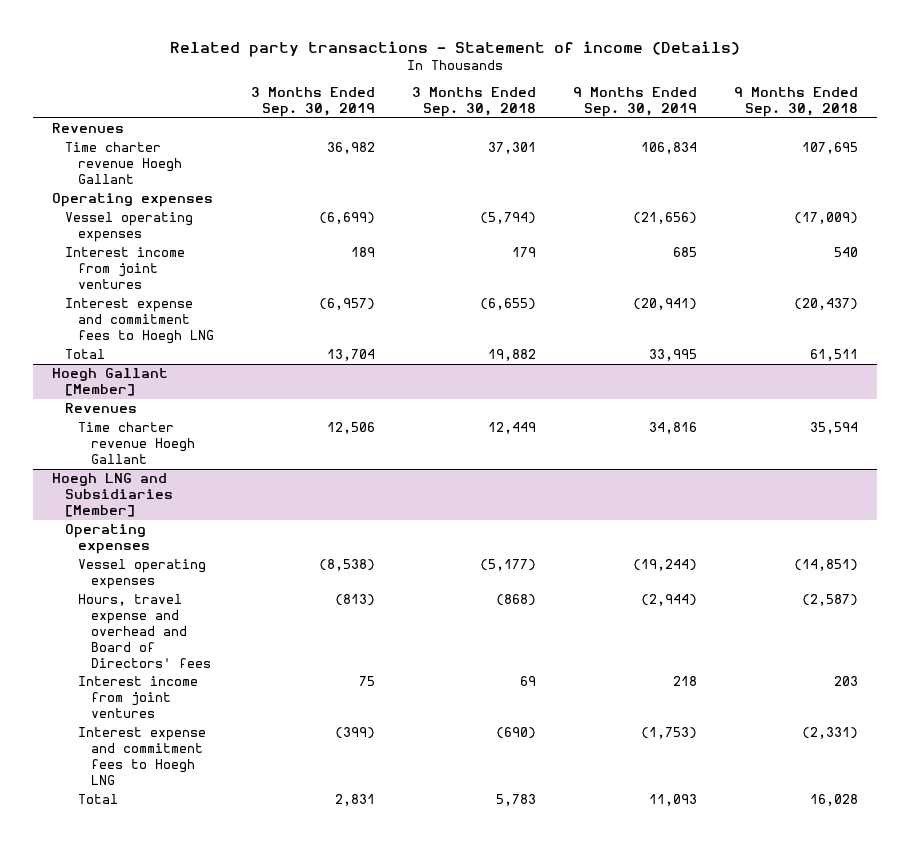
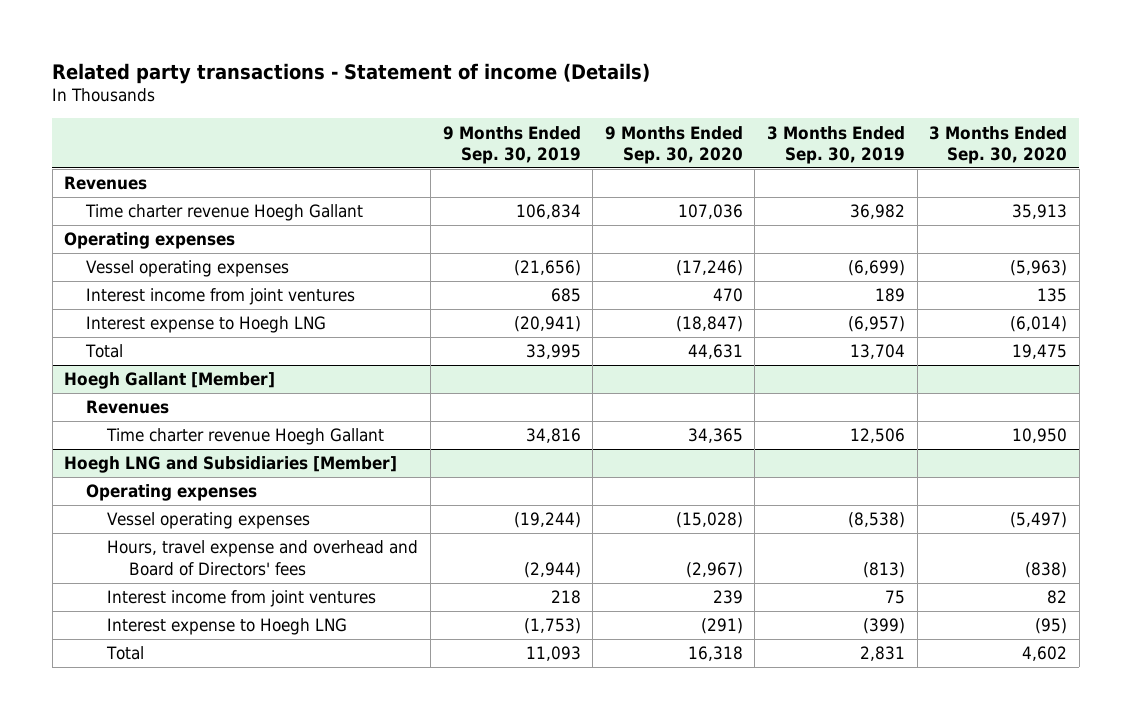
[412,87,537,118] 3 Months Ended Sep. 30, 2018 -> none
[734,87,859,118] 9 Months Ended Sep. 30, 2018 -> none
none -> [604,125,743,165] 9 Months Ended Sep. 30, 2020
none -> [929,125,1068,165] 3 Months Ended Sep. 30, 2020
[64,298,214,345] Interest expense and commitment fees to Hoegh LNG -> [85,316,326,334] Interest expense to Hoegh LNG
[77,727,206,785] Interest expense and commitment fees to Hoegh LNG -> [107,618,348,636] Interest expense to Hoegh LNG

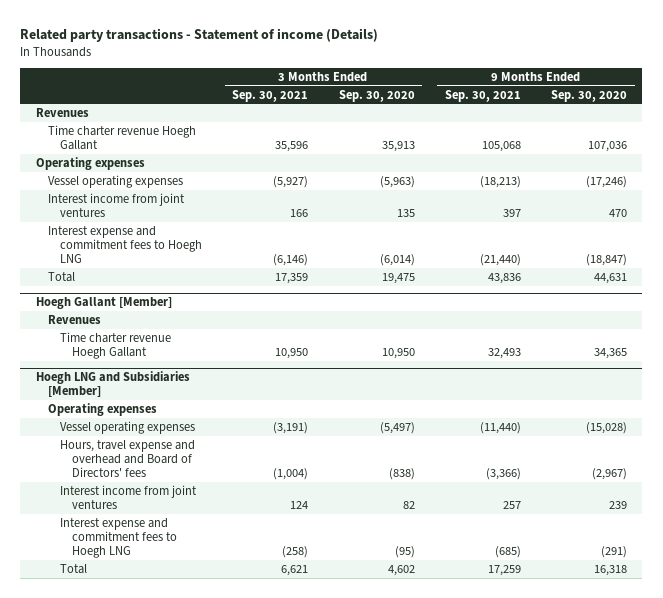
[442,125,581,165] 9 Months Ended Sep. 30, 2019 -> none
[767,125,906,165] 3 Months Ended Sep. 30, 2019 -> none
none -> [232,89,309,102] Sep. 30, 2021
none -> [444,89,521,102] Sep. 30, 2021
[85,316,326,334] Interest expense to Hoegh LNG -> [47,225,202,264] Interest expense and commitment fees to Hoegh LNG
[107,618,348,636] Interest expense to Hoegh LNG -> [59,517,178,559] Interest expense and commitment fees to Hoegh LNG

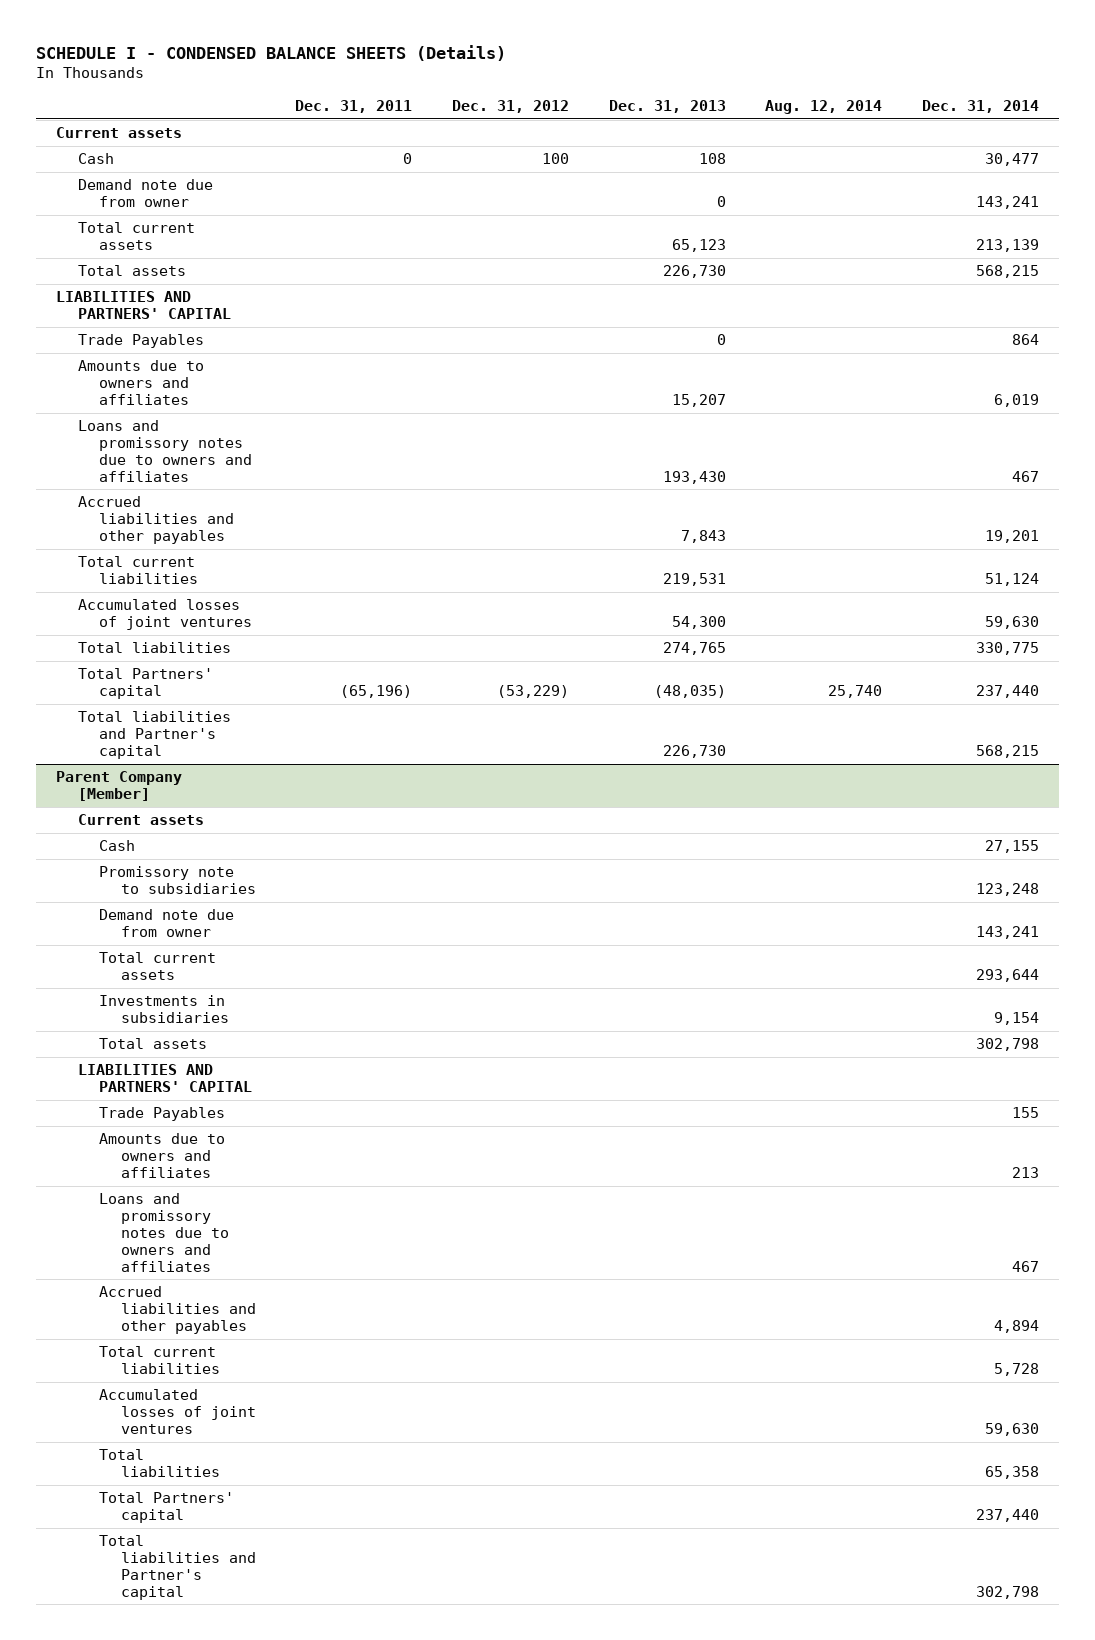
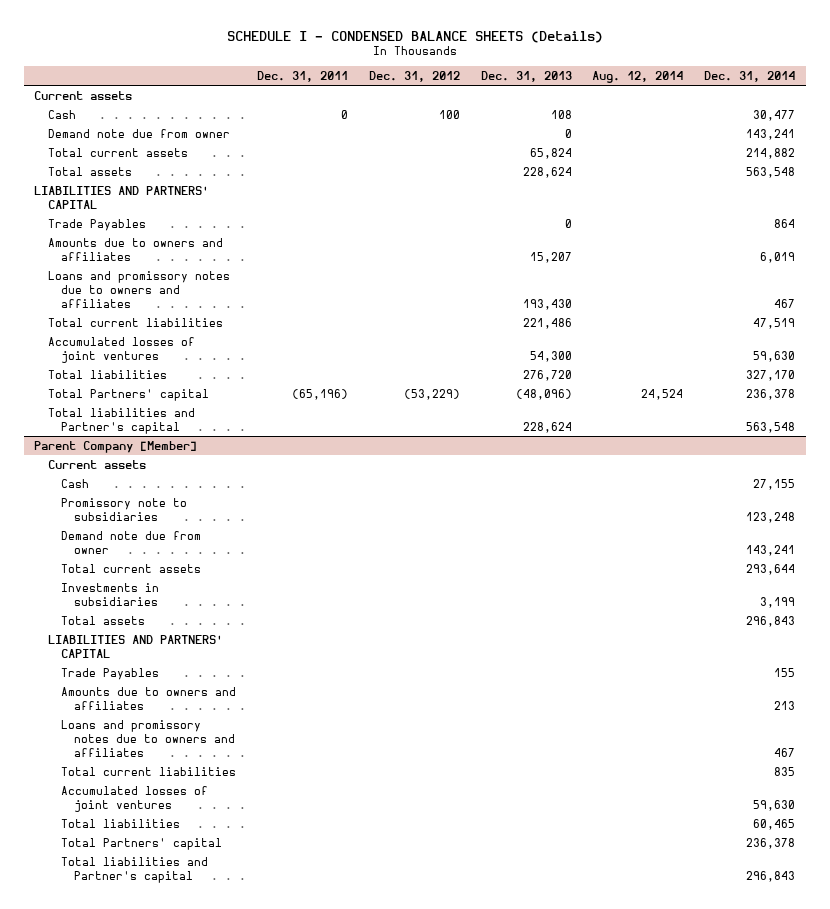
[671,239,726,253] 65,123 -> [529,147,572,159] 65,824
[975,239,1039,253] 213,139 -> [746,147,796,159] 214,882
[662,265,726,279] 226,730 -> [522,166,572,178] 228,624
[975,265,1039,279] 568,215 -> [746,166,796,178] 563,548
[77,496,235,544] Accrued liabilities and other payables -> none
[662,573,726,587] 219,531 -> [522,317,572,329] 221,486
[984,573,1039,587] 51,124 -> [753,317,796,329] 47,519
[662,642,726,656] 274,765 -> [522,369,572,381] 276,720
[975,642,1039,656] 330,775 -> [746,369,796,381] 327,170
[653,685,726,699] (48,035) -> [515,388,572,400] (48,096)
[828,685,883,699] 25,740 -> [641,388,684,400] 24,524
[975,685,1039,699] 237,440 -> [746,388,796,400] 236,378
[662,744,726,758] 226,730 -> [522,421,572,433] 228,624
[975,744,1039,758] 568,215 -> [746,421,796,433] 563,548
[993,1012,1039,1026] 9,154 -> [760,596,796,608] 3,199
[975,1038,1039,1052] 302,798 -> [746,615,796,627] 296,843
[99,1286,256,1334] Accrued liabilities and other payables -> none
[993,1363,1039,1377] 5,728 -> [774,766,796,776] 835
[984,1466,1039,1480] 65,358 -> [753,818,796,830] 60,465
[975,1509,1039,1523] 237,440 -> [746,837,796,849] 236,378
[975,1585,1039,1599] 302,798 -> [746,870,796,882] 296,843

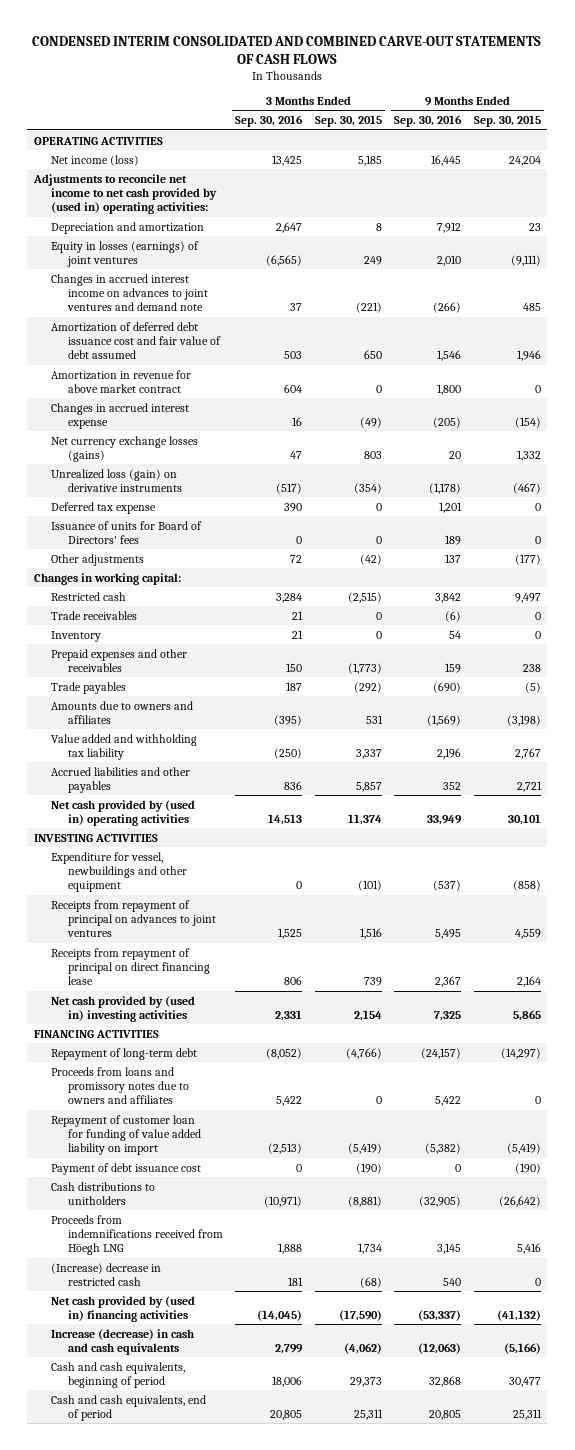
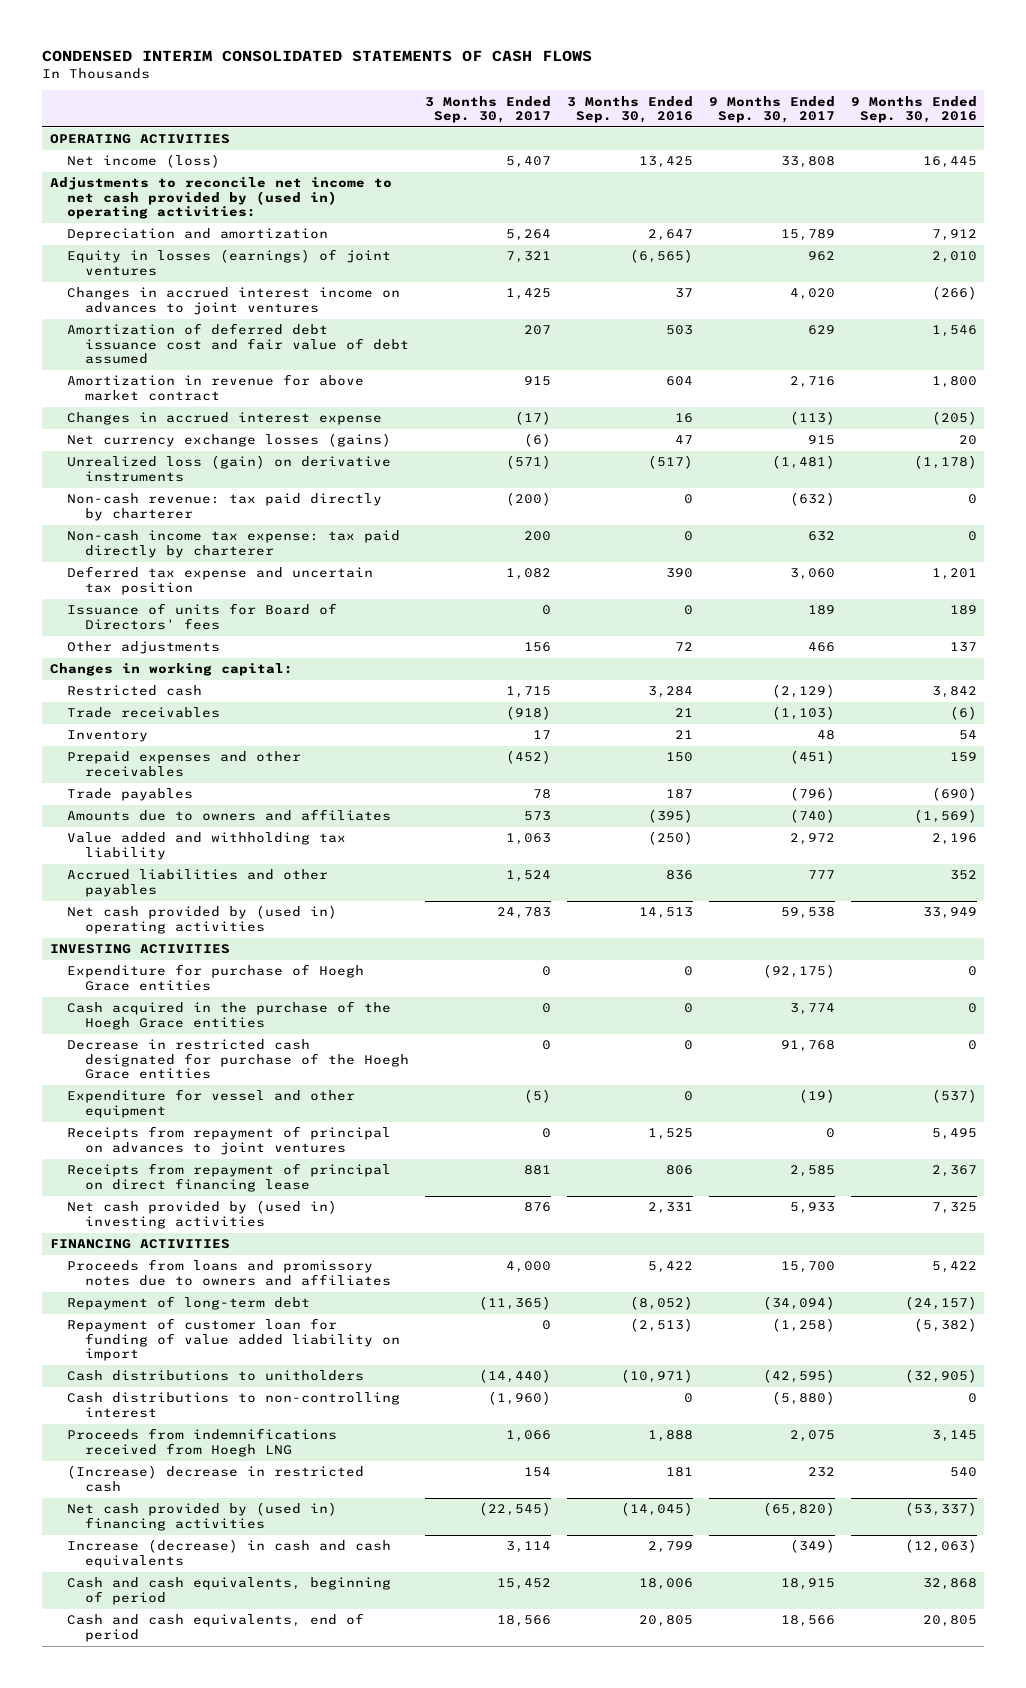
[32,35,542,65] CONDENSED INTERIM CONSOLIDATED AND COMBINED CARVE-OUT STATEMENTS OF CASH FLOWS -> [41,49,592,62] CONDENSED INTERIM CONSOLIDATED STATEMENTS OF CASH FLOWS
[314,115,382,128] Sep. 30, 2015 -> none
[473,115,541,128] Sep. 30, 2015 -> none
none -> [425,95,552,124] 3 Months Ended Sep. 30, 2017
none -> [708,95,835,124] 9 Months Ended Sep. 30, 2017
[50,273,208,312] Changes in accrued interest income on advances to joint ventures and demand note -> [67,287,401,315] Changes in accrued interest income on advances to joint ventures
none -> [67,493,383,521] Non-cash revenue: tax paid directly by charterer
none -> [67,530,401,558] Non-cash income tax expense: tax paid directly by charterer
[50,501,156,514] Deferred tax expense -> [67,566,374,595] Deferred tax expense and uncertain tax position
none -> [67,964,365,991] Expenditure for purchase of Hoegh Grace entities
none -> [67,1001,392,1030] Cash acquired in the purchase of the Hoegh Grace entities
none -> [67,1039,410,1080] Decrease in restricted cash designated for purchase of the Hoegh Grace entities
[50,851,187,893] Expenditure for vessel, newbuildings and other equipment -> [67,1089,356,1118] Expenditure for vessel and other equipment
[50,1047,197,1060] Repayment of long-term debt -> [67,1296,311,1311] Repayment of long-term debt
[50,1162,201,1175] Payment of debt issuance cost -> none
none -> [67,1392,401,1418] Cash distributions to non-controlling interest
[50,1214,223,1256] Proceeds from indemnifications received from Höegh LNG -> [67,1428,338,1457] Proceeds from indemnifications received from Hoegh LNG

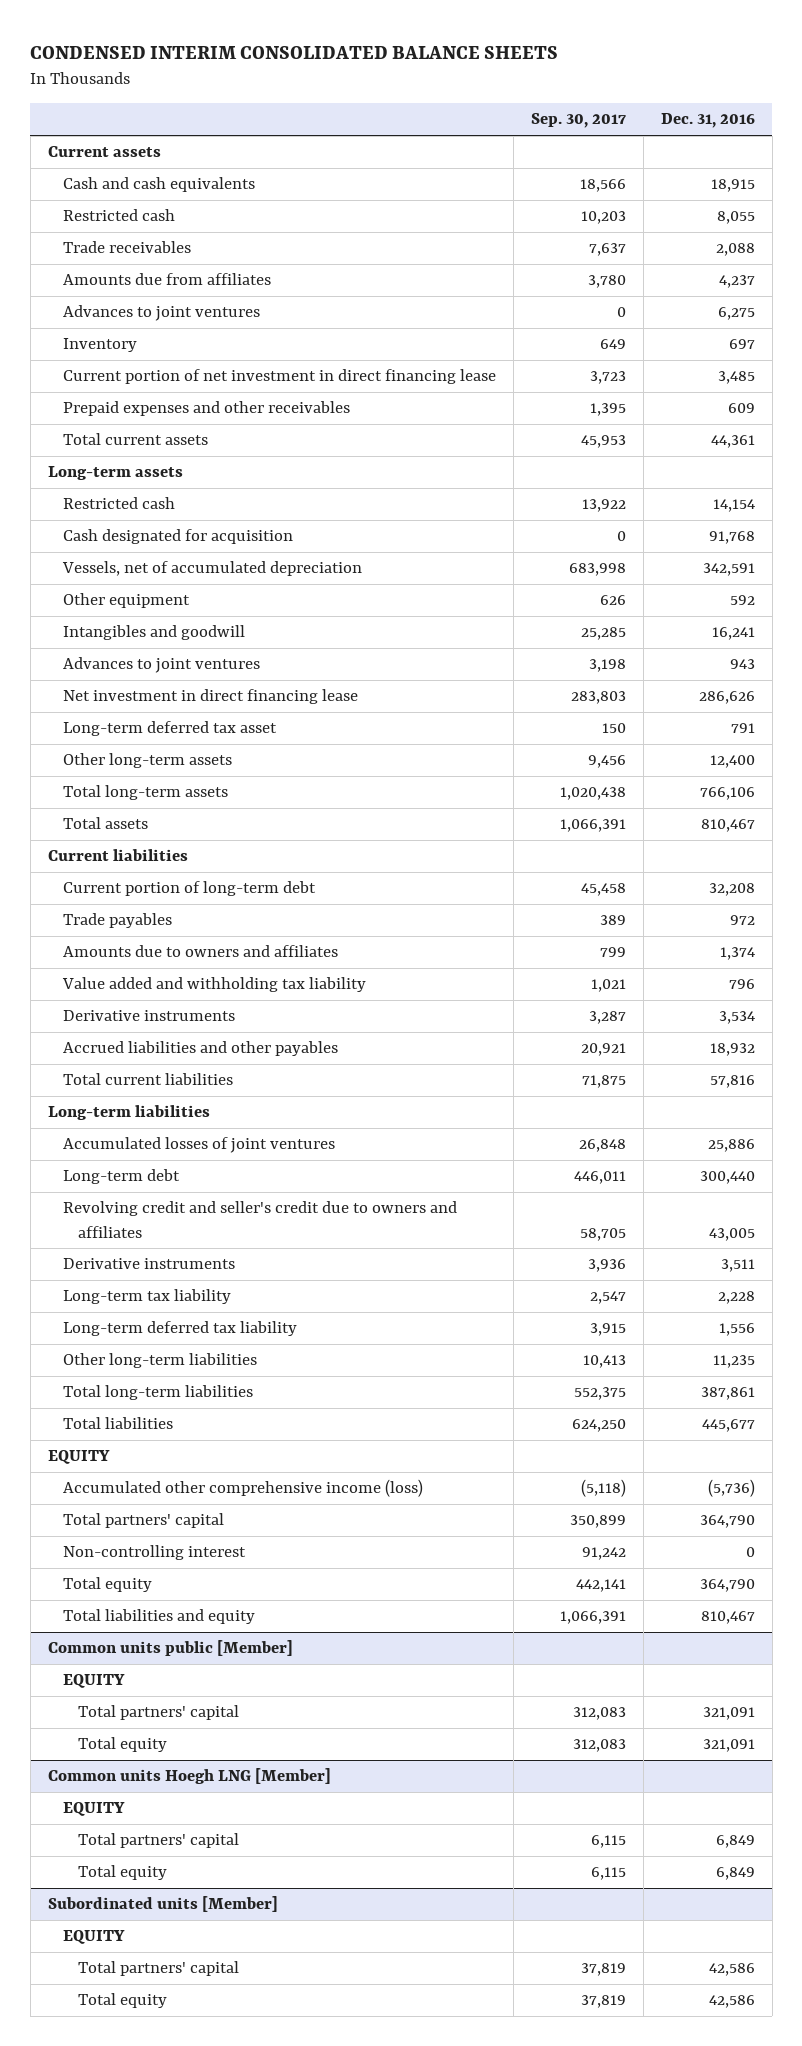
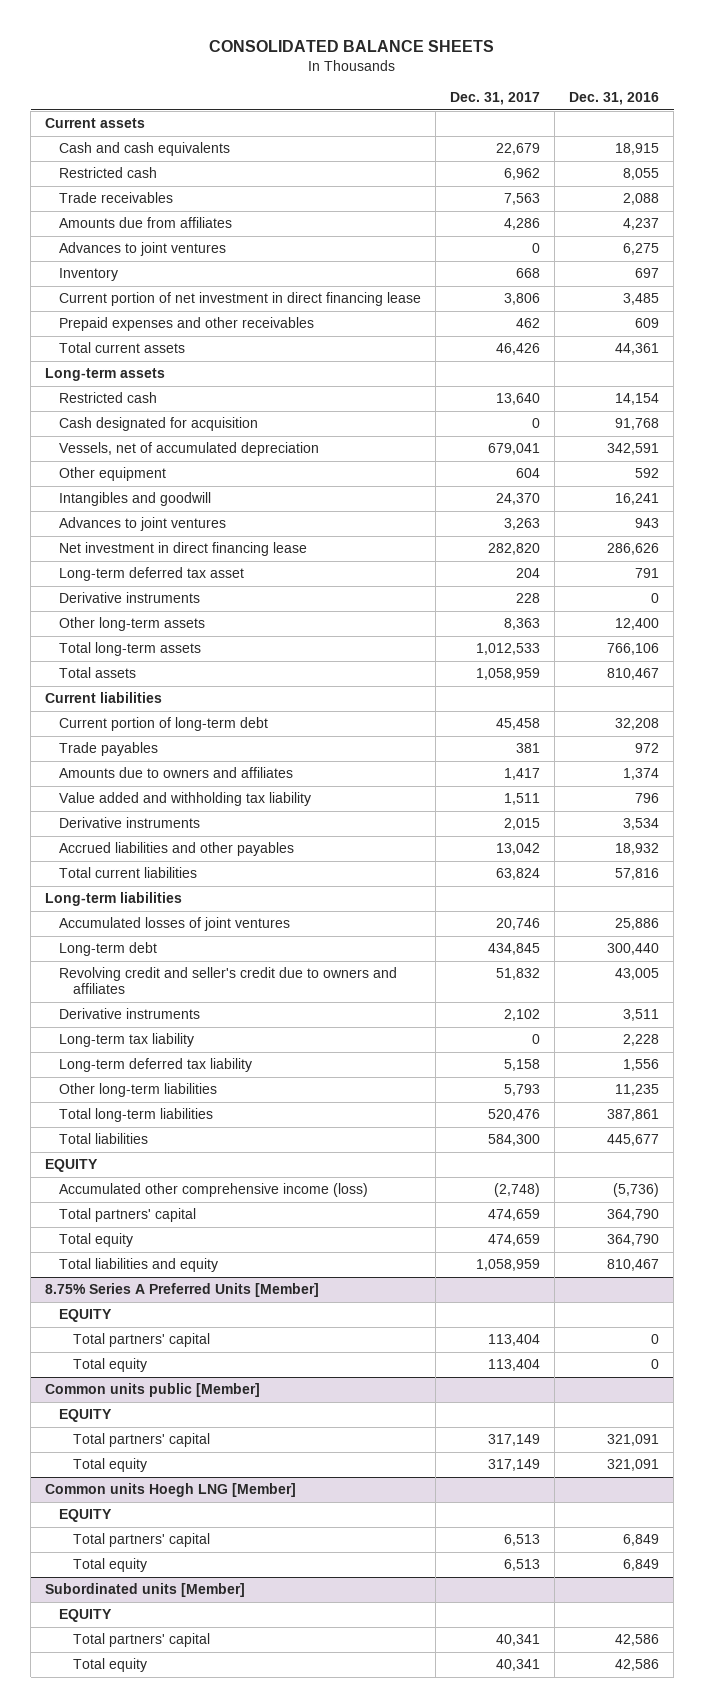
[30,46,559,60] CONDENSED INTERIM CONSOLIDATED BALANCE SHEETS -> [209,40,495,53] CONSOLIDATED BALANCE SHEETS
[530,113,626,129] Sep. 30, 2017 -> none
none -> [450,92,541,106] Dec. 31, 2017
none -> [59,592,201,604] Derivative instruments
[62,1545,246,1561] Non-controlling interest -> none
none -> [45,1283,320,1298] 8.75% Series A Preferred Units [Member]
none -> [59,1309,113,1323] EQUITY
none -> [73,1333,211,1348] Total partners' capital
none -> [73,1358,148,1373] Total equity

